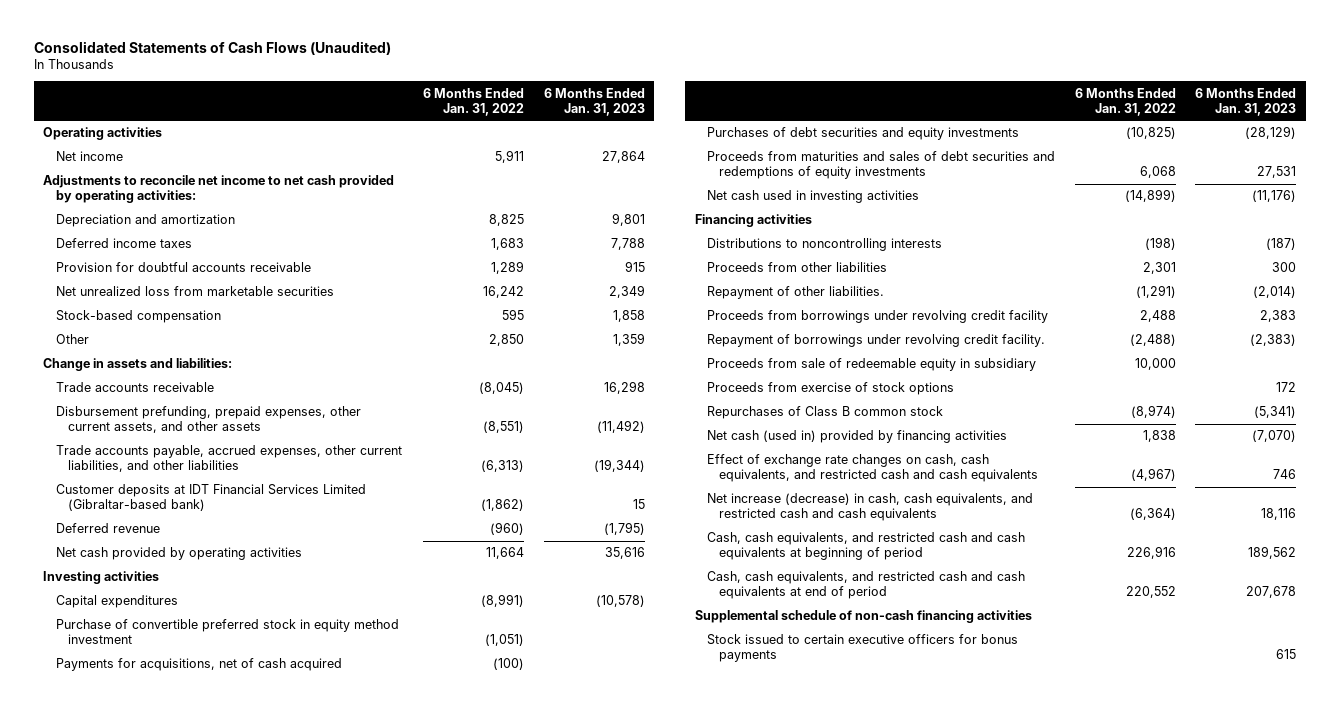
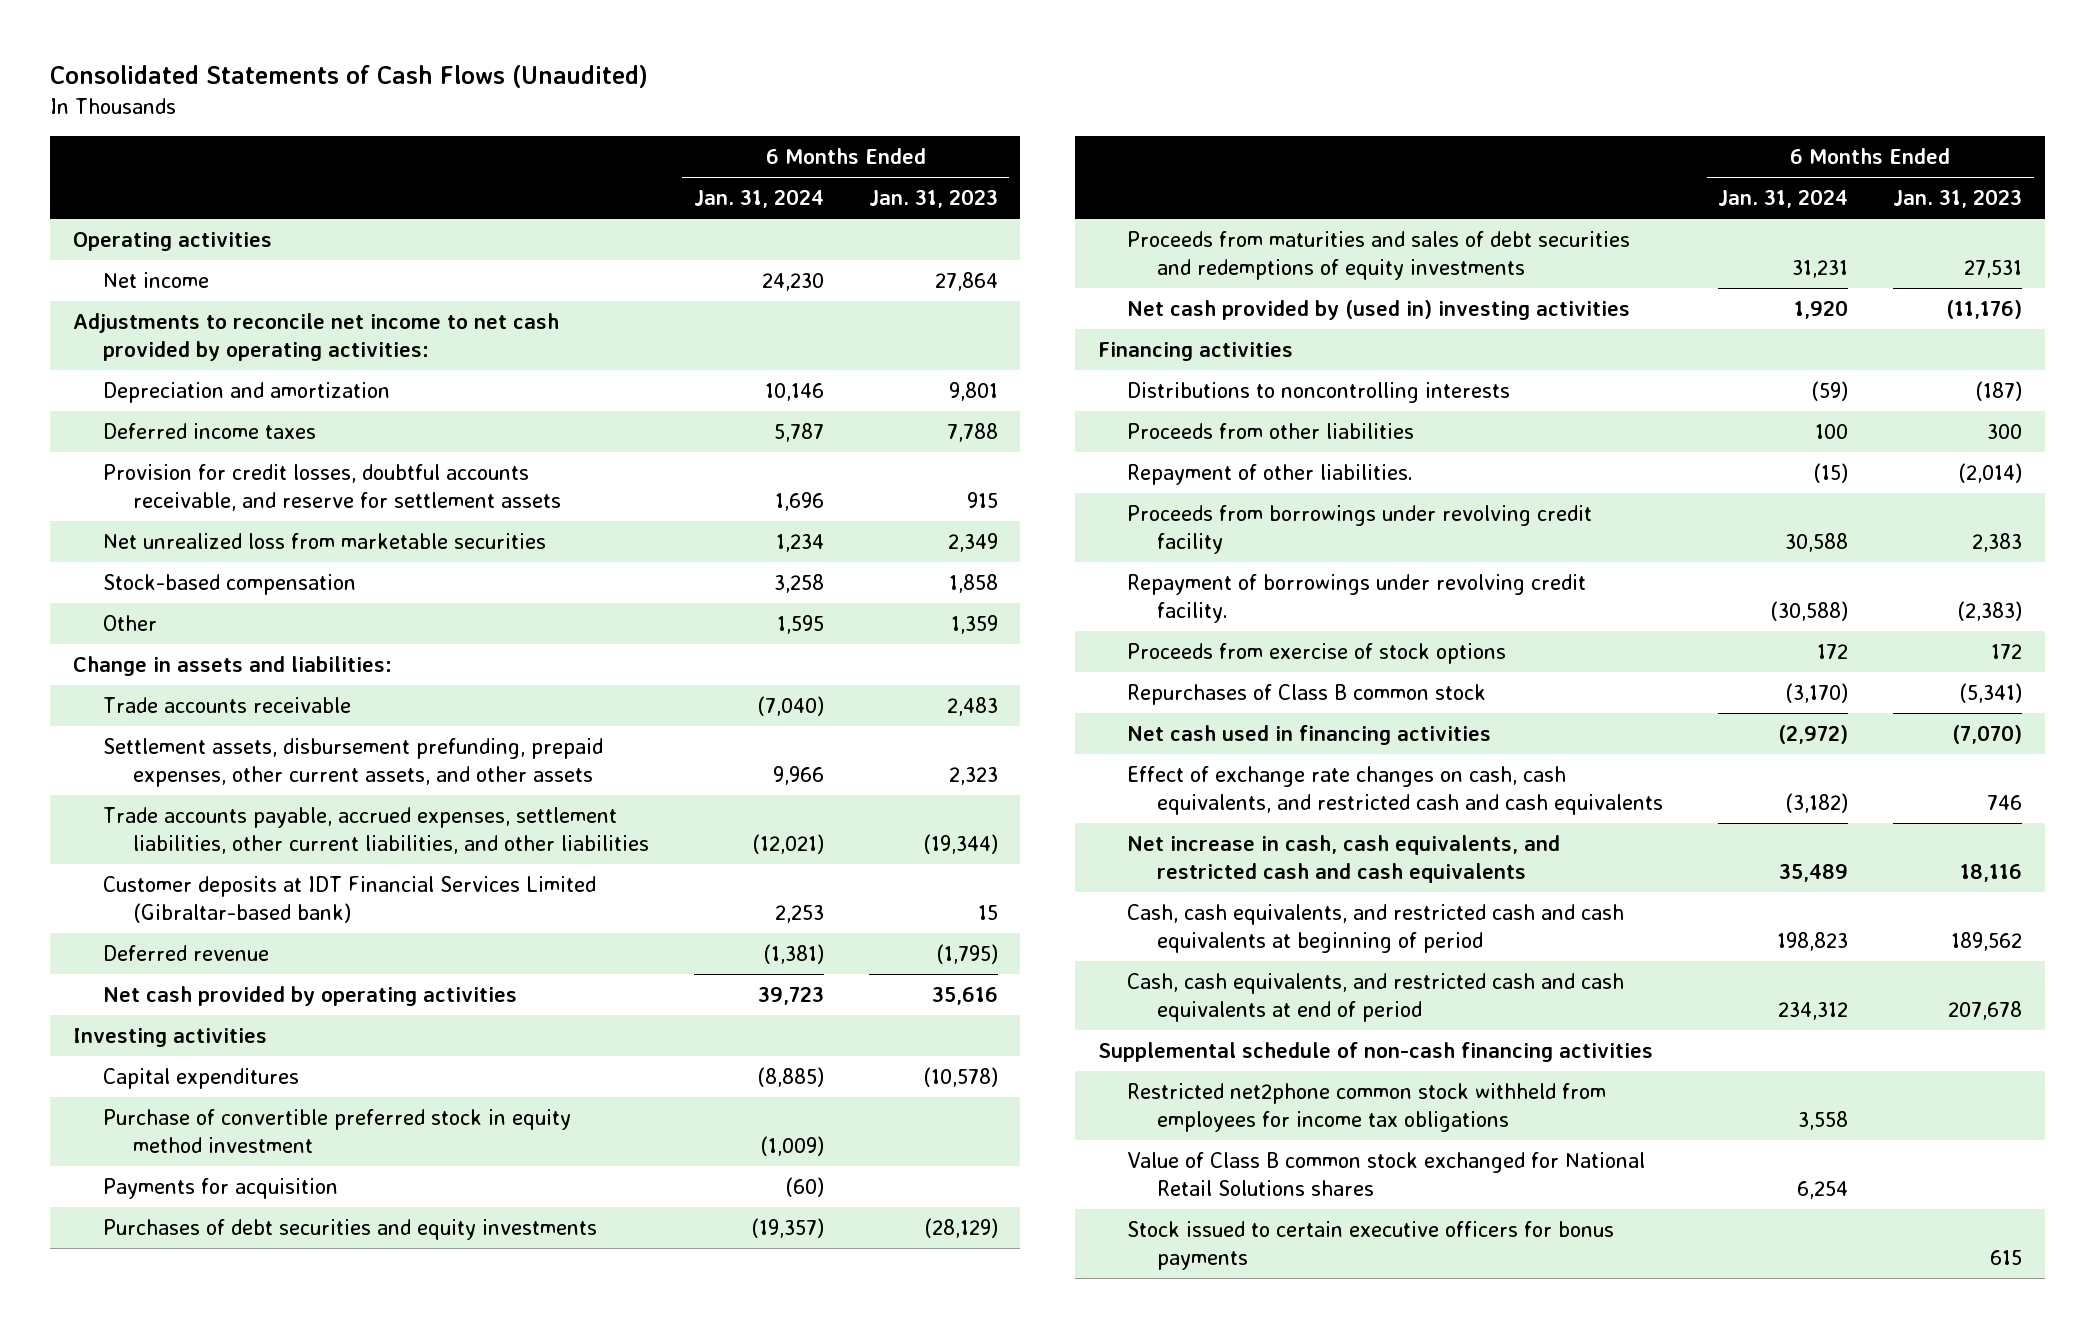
[423,87,525,116] 6 Months Ended Jan. 31, 2022 -> none
none -> [693,189,824,209] Jan. 31, 2024
[55,262,311,273] Provision for doubtful accounts receivable -> [102,464,561,511] Provision for credit losses, doubtful accounts receivable, and reserve for settlement assets
[603,381,645,395] 16,298 -> [946,697,998,717] 2,483
[55,406,361,434] Disbursement prefunding, prepaid expenses, other current assets, and other assets -> [102,738,603,787] Settlement assets, disbursement prefunding, prepaid expenses, other current assets, and other assets
[596,420,645,434] (11,492) -> [948,766,998,785] 2,323
[55,445,402,473] Trade accounts payable, accrued expenses, other current liabilities, and other liabilities -> [102,807,649,854] Trade accounts payable, accrued expenses, settlement liabilities, other current liabilities, and other liabilities
[55,658,342,672] Payments for acquisitions, net of cash acquired -> [102,1178,338,1200] Payments for acquisition
[707,190,920,204] Net cash used in investing activities -> [1127,300,1631,321] Net cash provided by (used in) investing activities
[707,358,1037,372] Proceeds from sale of redeemable equity in subsidiary -> none
[707,430,1008,444] Net cash (used in) provided by financing activities -> [1127,725,1492,746] Net cash used in financing activities
[707,493,1034,522] Net increase (decrease) in cash, cash equivalents, and restricted cash and cash equivalents -> [1127,835,1561,883] Net increase in cash, cash equivalents, and restricted cash and cash equivalents
none -> [1127,1083,1607,1132] Restricted net2phone common stock withheld from employees for income tax obligations
none -> [1127,1152,1646,1196] Value of Class B common stock exchanged for National Retail Solutions shares

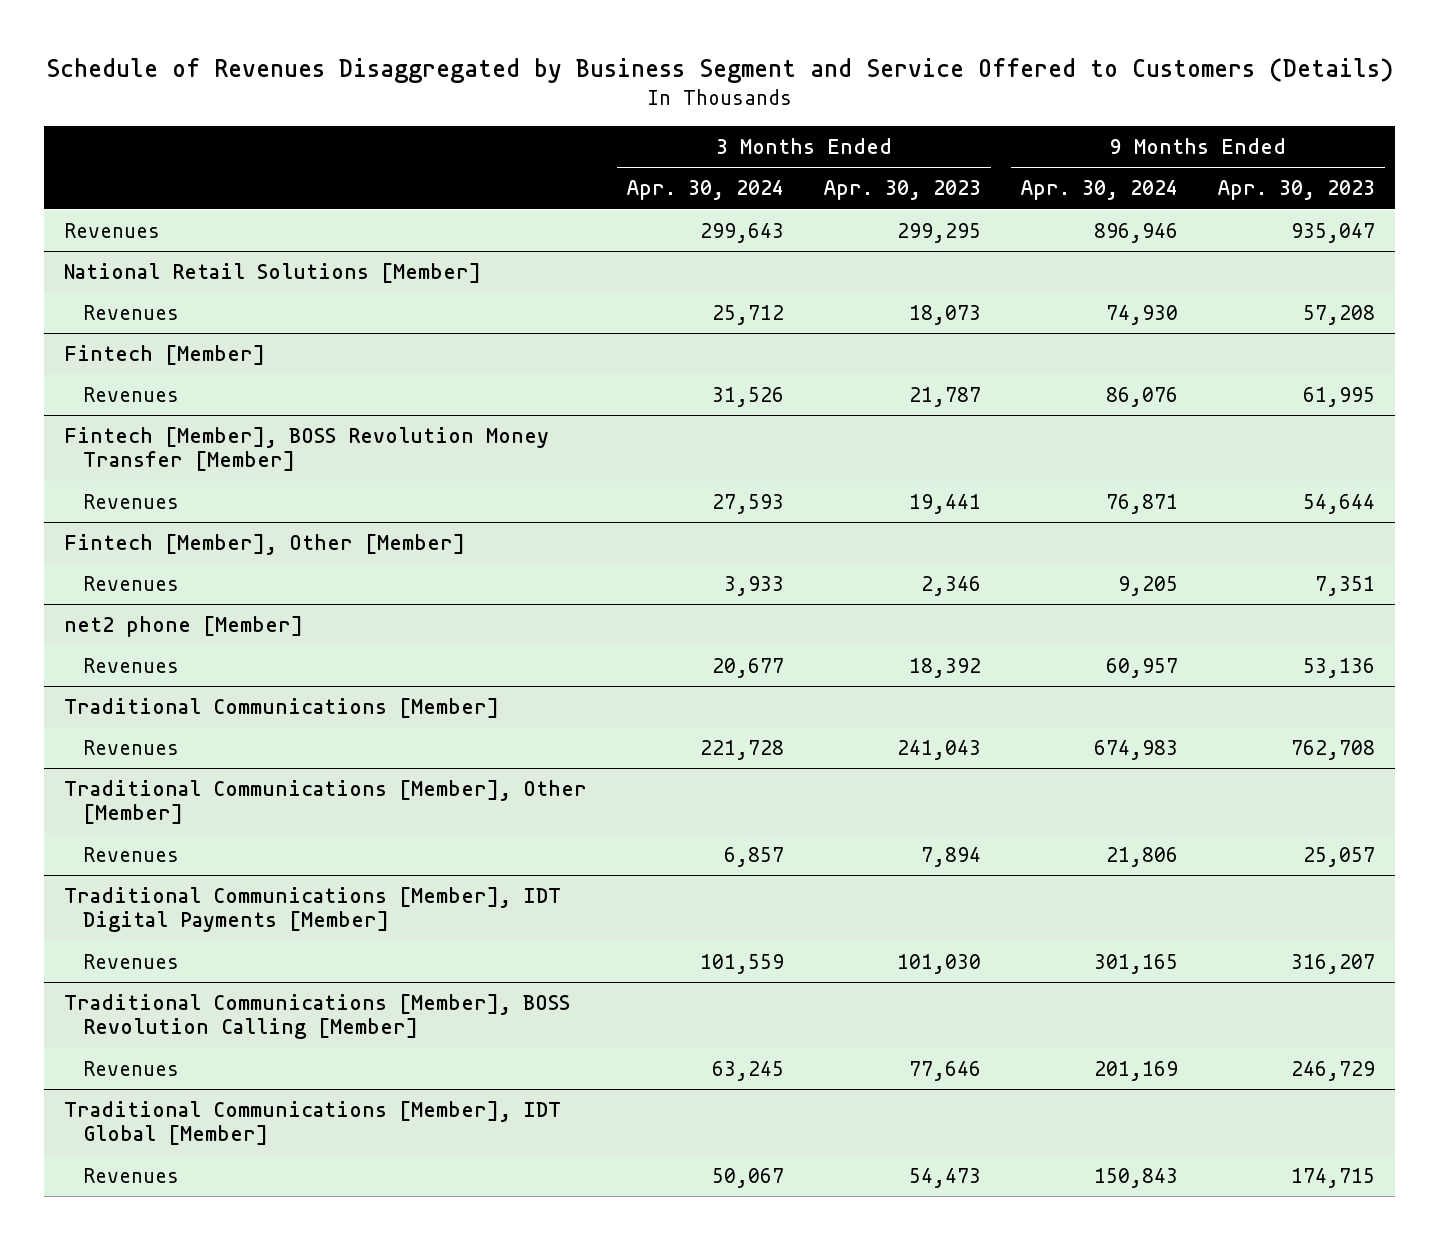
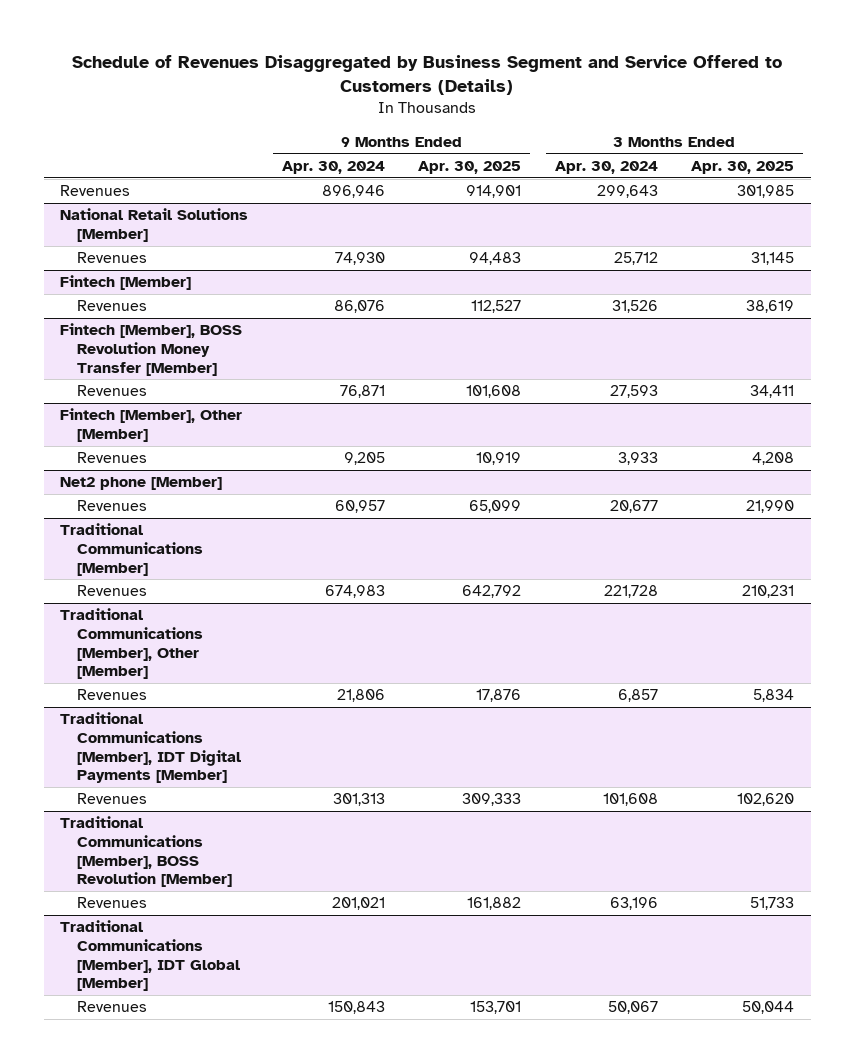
[824,180,982,201] Apr. 30, 2023 -> none
[1218,180,1376,201] Apr. 30, 2023 -> none
none -> [418,160,522,174] Apr. 30, 2025
none -> [691,160,795,174] Apr. 30, 2025
[63,615,303,637] net2 phone [Member] -> [60,477,223,491] Net2 phone [Member]
[699,953,784,974] 101,559 -> [602,793,658,807] 101,608
[1094,953,1179,974] 301,165 -> [332,793,385,807] 301,313
[63,993,570,1040] Traditional Communications [Member], BOSS Revolution Calling [Member] -> [60,816,233,888] Traditional Communications [Member], BOSS Revolution [Member]
[711,1060,784,1081] 63,245 -> [609,897,658,911] 63,196
[1094,1060,1179,1081] 201,169 -> [331,897,385,911] 201,021

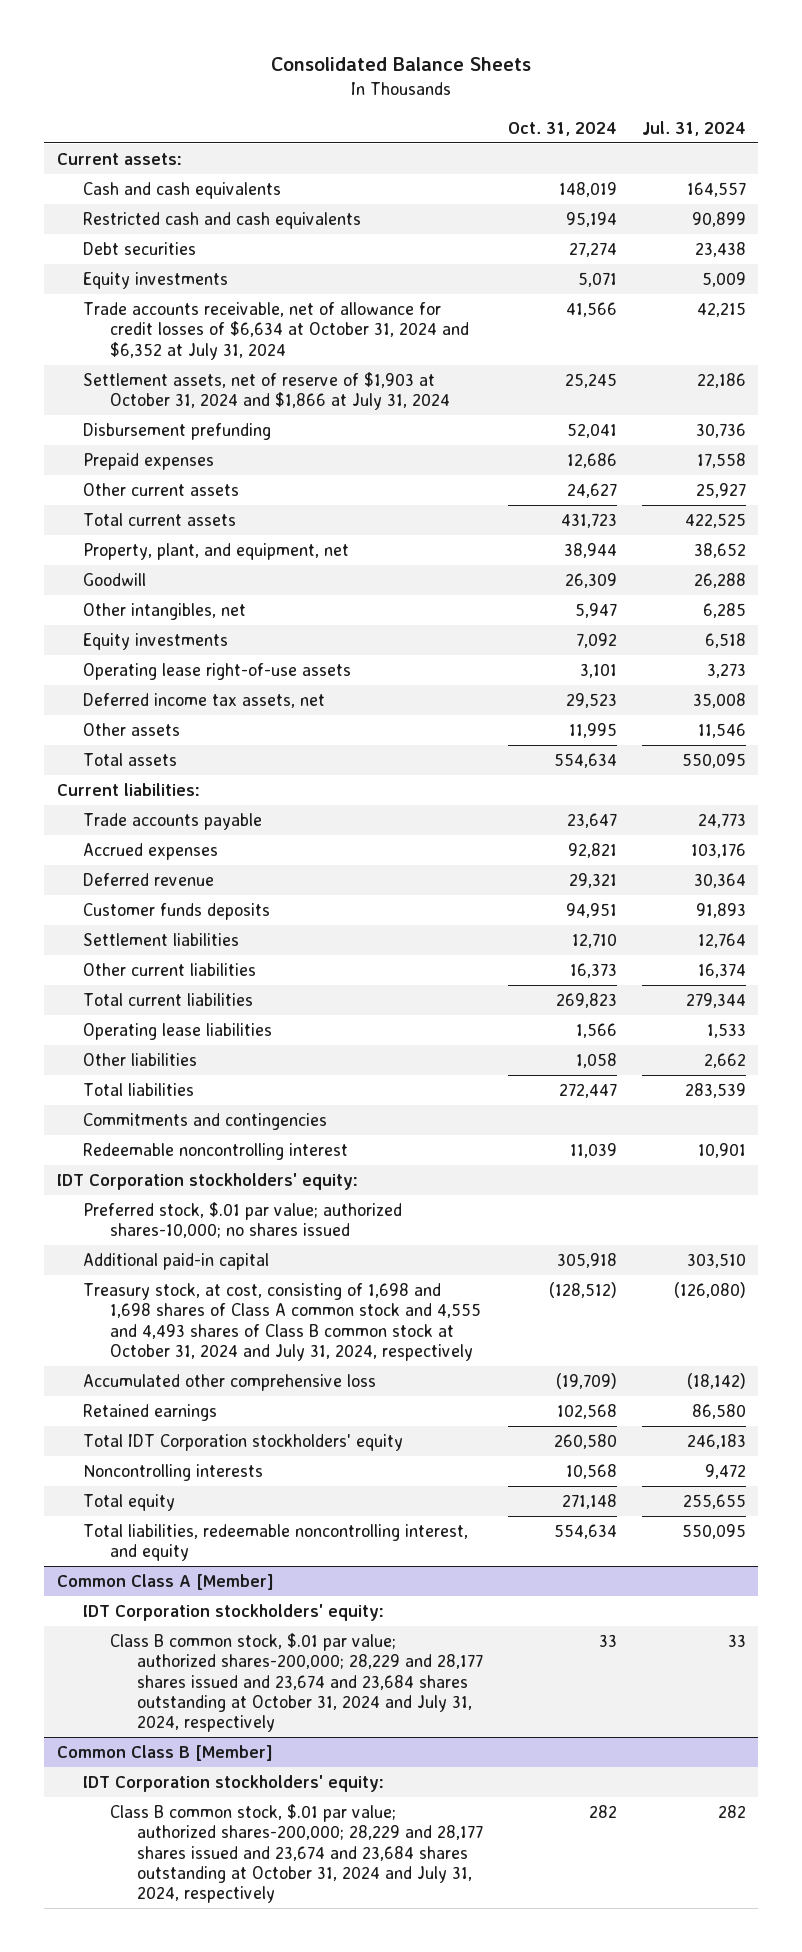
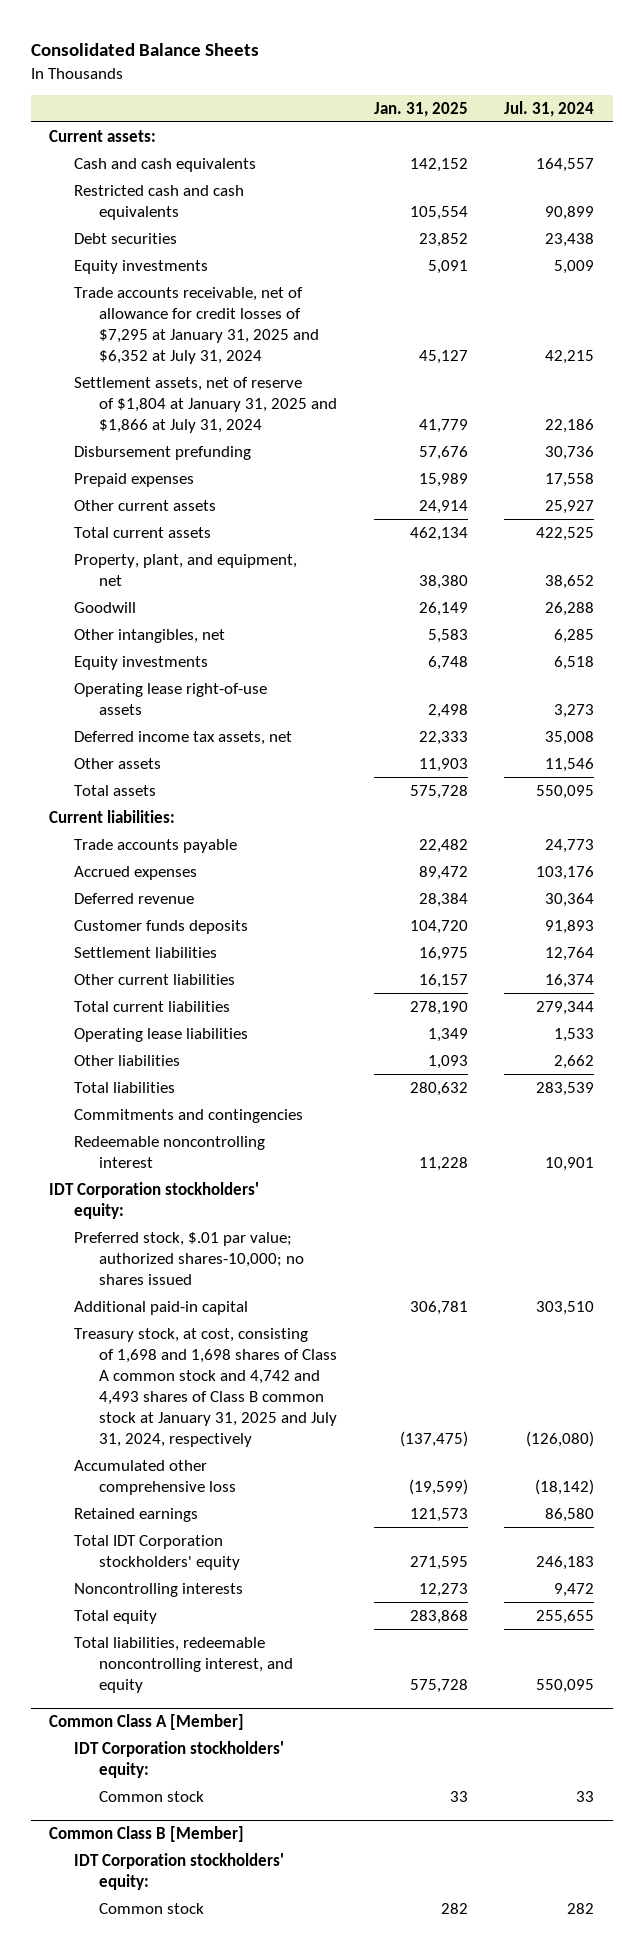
[507,121,617,136] Oct. 31, 2024 -> none
none -> [373,101,468,117] Jan. 31, 2025
[83,301,470,360] Trade accounts receivable, net of allowance for credit losses of $6,634 at October 31, 2024 and $6,352 at July 31, 2024 -> [74,286,319,364] Trade accounts receivable, net of allowance for credit losses of $7,295 at January 31, 2025 and $6,352 at July 31, 2024
[83,371,451,411] Settlement assets, net of reserve of $1,903 at October 31, 2024 and $1,866 at July 31, 2024 -> [74,376,337,433] Settlement assets, net of reserve of $1,804 at January 31, 2025 and $1,866 at July 31, 2024
[83,1282,482,1362] Treasury stock, at cost, consisting of 1,698 and 1,698 shares of Class A common stock and 4,555 and 4,493 shares of Class B common stock at October 31, 2024 and July 31, 2024, respectively -> [74,1327,337,1447] Treasury stock, at cost, consisting of 1,698 and 1,698 shares of Class A common stock and 4,742 and 4,493 shares of Class B common stock at January 31, 2025 and July 31, 2024, respectively
[110,1632,484,1733] Class B common stock, $.01 par value; authorized shares-200,000; 28,229 and 28,177 shares issued and 23,674 and 23,684 shares outstanding at October 31, 2024 and July 31, 2024, respectively -> [98,1790,204,1802] Common stock
[110,1803,484,1904] Class B common stock, $.01 par value; authorized shares-200,000; 28,229 and 28,177 shares issued and 23,674 and 23,684 shares outstanding at October 31, 2024 and July 31, 2024, respectively -> [98,1902,204,1914] Common stock

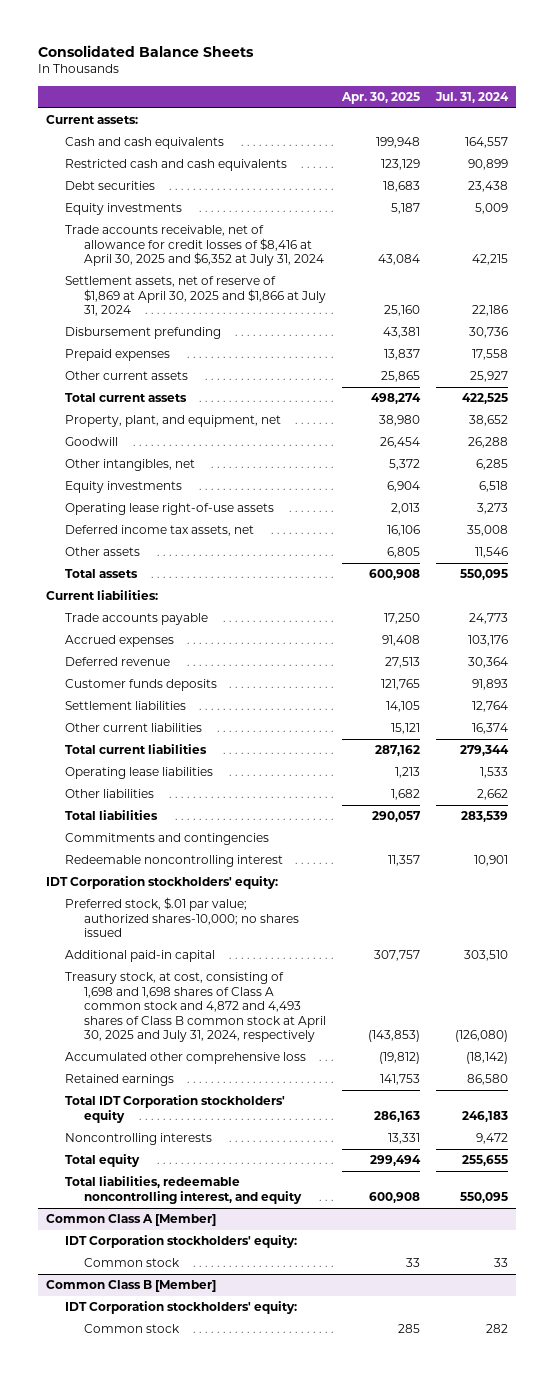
[373,101,468,117] Jan. 31, 2025 -> none
none -> [340,91,420,104] Apr. 30, 2025
[74,286,319,364] Trade accounts receivable, net of allowance for credit losses of $7,295 at January 31, 2025 and $6,352 at July 31, 2024 -> [65,225,325,267] Trade accounts receivable, net of allowance for credit losses of $8,416 at April 30, 2025 and $6,352 at July 31, 2024
[74,376,337,433] Settlement assets, net of reserve of $1,804 at January 31, 2025 and $1,866 at July 31, 2024 -> [65,276,327,317] Settlement assets, net of reserve of $1,869 at April 30, 2025 and $1,866 at July 31, 2024
[74,1327,337,1447] Treasury stock, at cost, consisting of 1,698 and 1,698 shares of Class A common stock and 4,742 and 4,493 shares of Class B common stock at January 31, 2025 and July 31, 2024, respectively -> [65,972,327,1043] Treasury stock, at cost, consisting of 1,698 and 1,698 shares of Class A common stock and 4,872 and 4,493 shares of Class B common stock at April 30, 2025 and July 31, 2024, respectively

